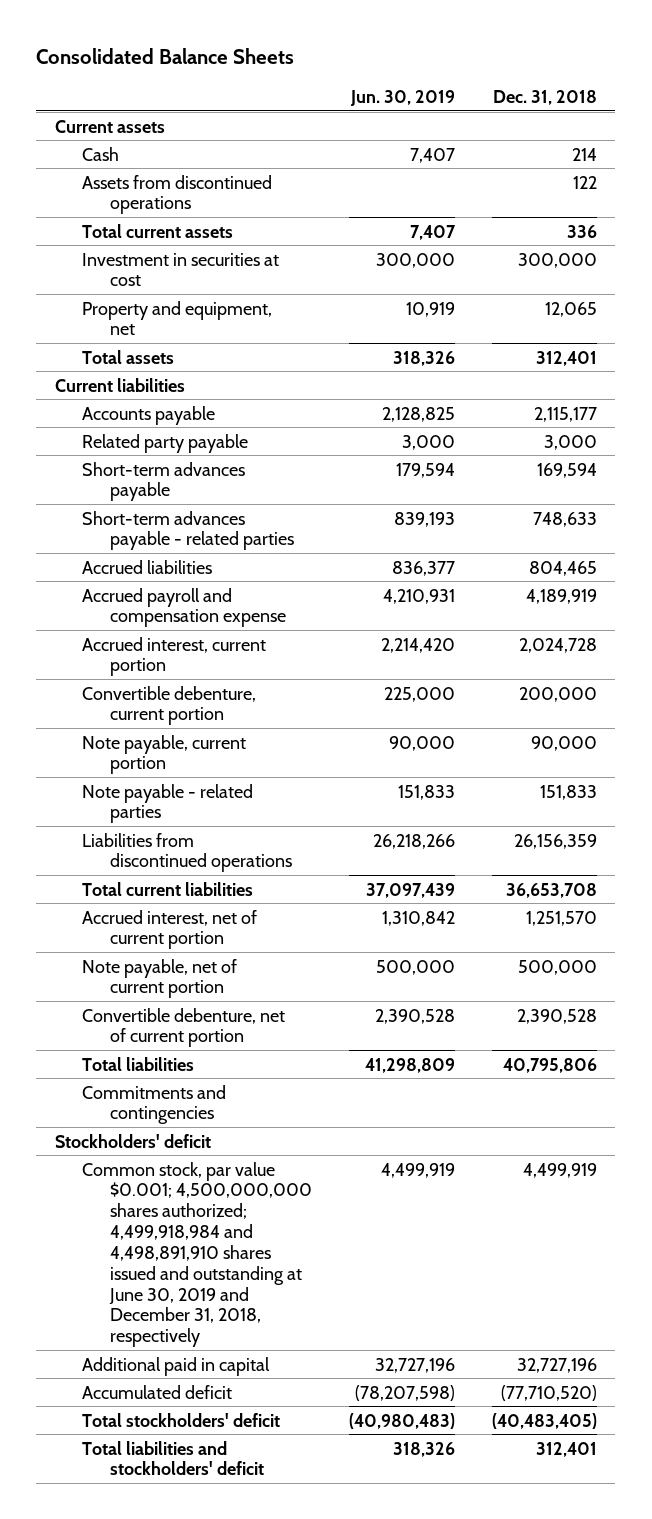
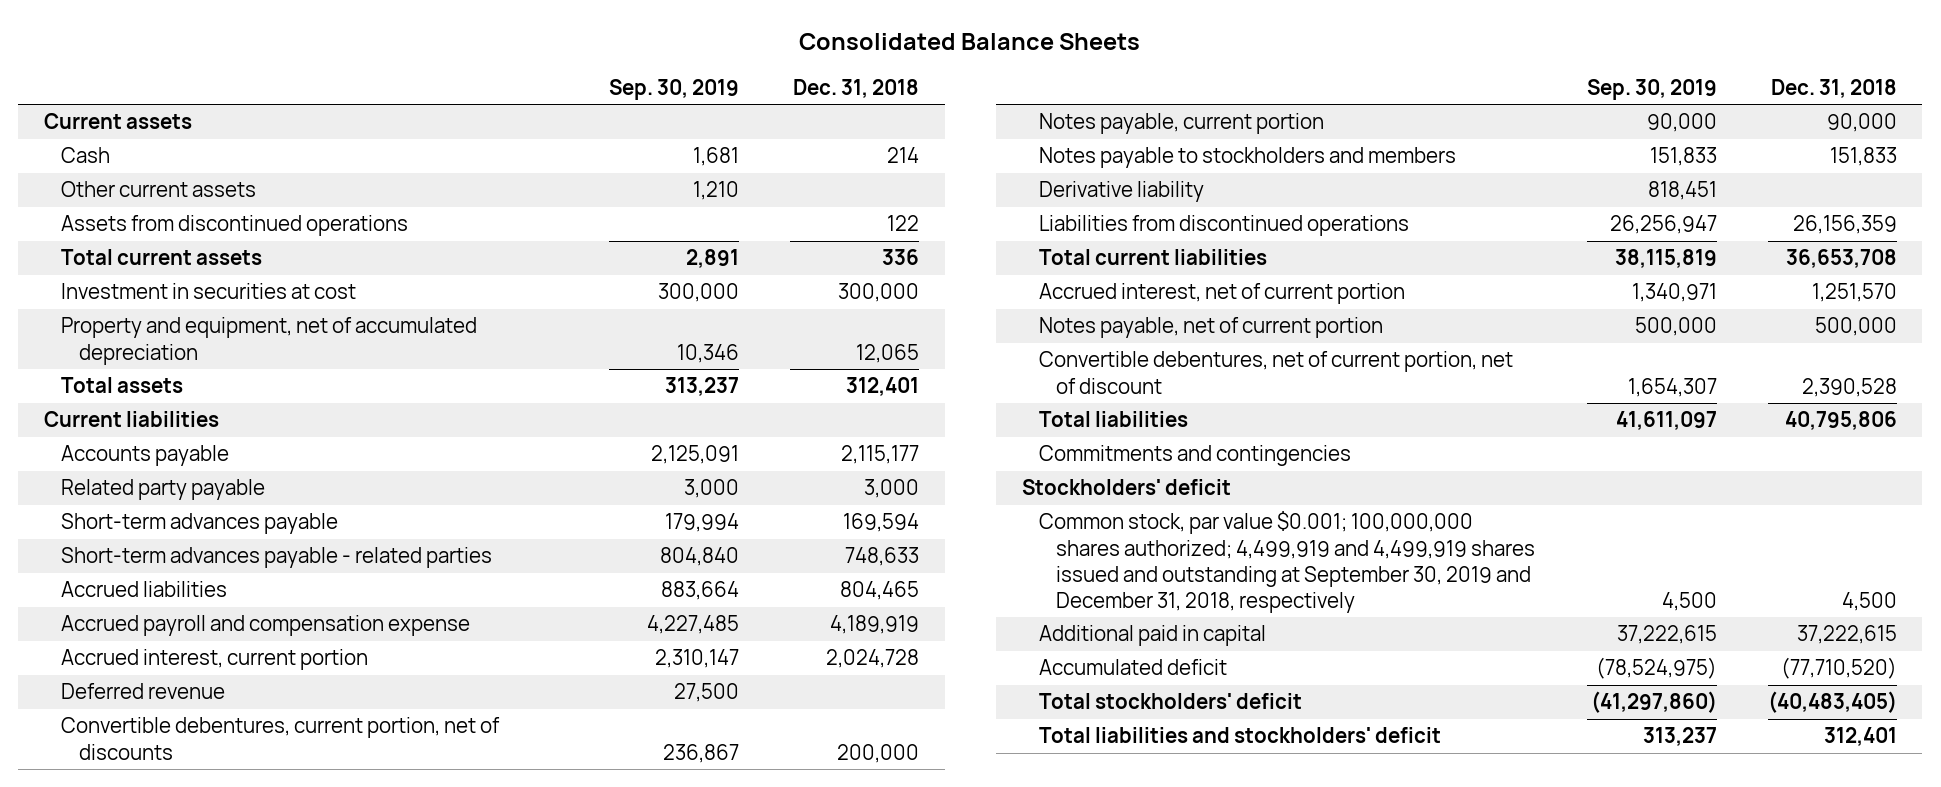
[349,89,455,106] Jun. 30, 2019 -> none
none -> [608,78,739,100] Sep. 30, 2019
none -> [61,181,257,198] Other current assets
[82,300,273,336] Property and equipment, net -> [61,317,478,365] Property and equipment, net of accumulated depreciation
none -> [61,683,226,700] Deferred revenue
[82,685,257,726] Convertible debenture, current portion -> [61,717,501,760] Convertible debentures, current portion, net of discounts
[82,734,247,775] Note payable, current portion -> [1038,113,1324,135] Notes payable, current portion
[82,783,254,824] Note payable - related parties -> [1038,147,1456,169] Notes payable to stockholders and members
none -> [1038,181,1204,203] Derivative liability
[82,958,238,999] Note payable, net of current portion -> [1038,317,1383,339] Notes payable, net of current portion
[82,1007,286,1048] Convertible debenture, net of current portion -> [1038,351,1513,394] Convertible debentures, net of current portion, net of discount
[82,1161,312,1348] Common stock, par value $0.001; 4,500,000,000 shares authorized; 4,499,918,984 and 4,498,891,910 shares issued and outstanding at June 30, 2019 and December 31, 2018, respectively -> [1038,511,1536,613] Common stock, par value $0.001; 100,000,000 shares authorized; 4,499,919 and 4,499,919 shares issued and outstanding at September 30, 2019 and December 31, 2018, respectively
[522,1162,597,1178] 4,499,919 -> [1841,591,1897,611] 4,500
[516,1357,597,1373] 32,727,196 -> [1796,625,1897,645] 37,222,615

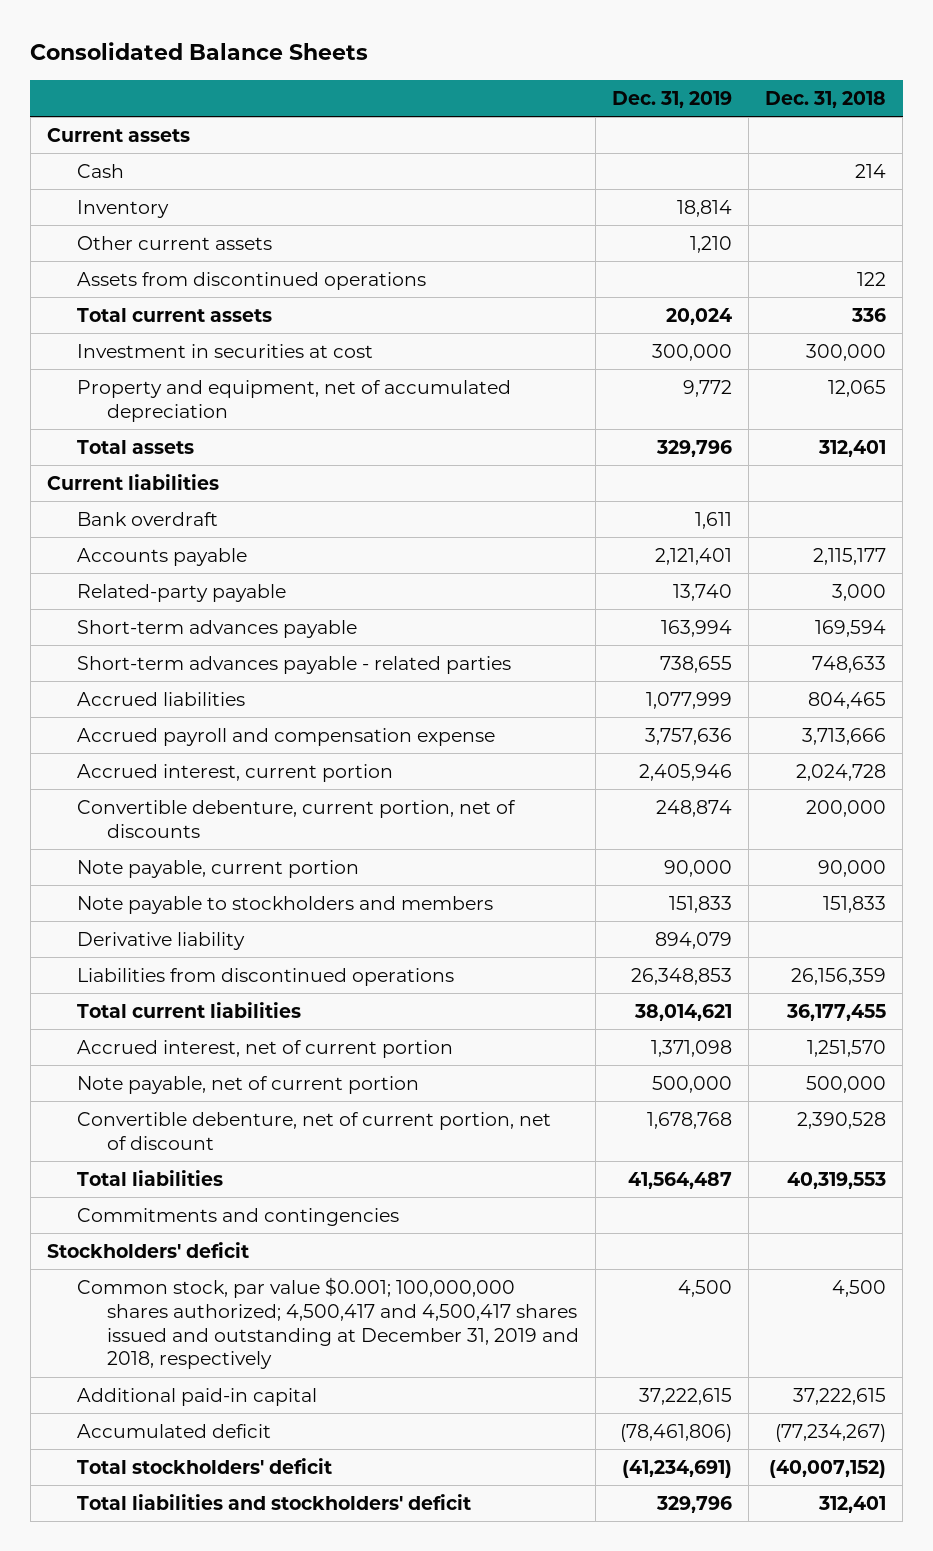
[608,78,739,100] Sep. 30, 2019 -> none
none -> [611,90,732,108] Dec. 31, 2019
none -> [76,199,169,218] Inventory
none -> [76,511,218,526] Bank overdraft
[61,479,266,501] Related party payable -> [76,583,286,602] Related-party payable
[830,615,920,635] 4,189,919 -> [802,727,887,745] 3,713,666
[61,683,226,700] Deferred revenue -> none
[61,717,501,760] Convertible debentures, current portion, net of discounts -> [76,799,516,838] Convertible debenture, current portion, net of discounts
[1038,113,1324,135] Notes payable, current portion -> [76,859,359,878] Note payable, current portion
[1038,147,1456,169] Notes payable to stockholders and members -> [76,895,493,914] Note payable to stockholders and members
[1785,249,1897,269] 36,653,708 -> [786,1003,887,1021] 36,177,455
[1038,317,1383,339] Notes payable, net of current portion -> [76,1075,419,1094] Note payable, net of current portion
[1038,351,1513,394] Convertible debentures, net of current portion, net of discount -> [76,1111,551,1150] Convertible debenture, net of current portion, net of discount
[1784,411,1897,431] 40,795,806 -> [787,1171,887,1189] 40,319,553
[1038,511,1536,613] Common stock, par value $0.001; 100,000,000 shares authorized; 4,499,919 and 4,499,919 shares issued and outstanding at September 30, 2019 and December 31, 2018, respectively -> [76,1276,579,1370] Common stock, par value $0.001; 100,000,000 shares authorized; 4,500,417 and 4,500,417 shares issued and outstanding at December 31, 2019 and 2018, respectively
[1038,625,1266,647] Additional paid in capital -> [76,1387,317,1406] Additional paid-in capital
[1780,657,1897,680] (77,710,520) -> [775,1423,887,1442] (77,234,267)
[1767,691,1897,714] (40,483,405) -> [769,1459,887,1478] (40,007,152)

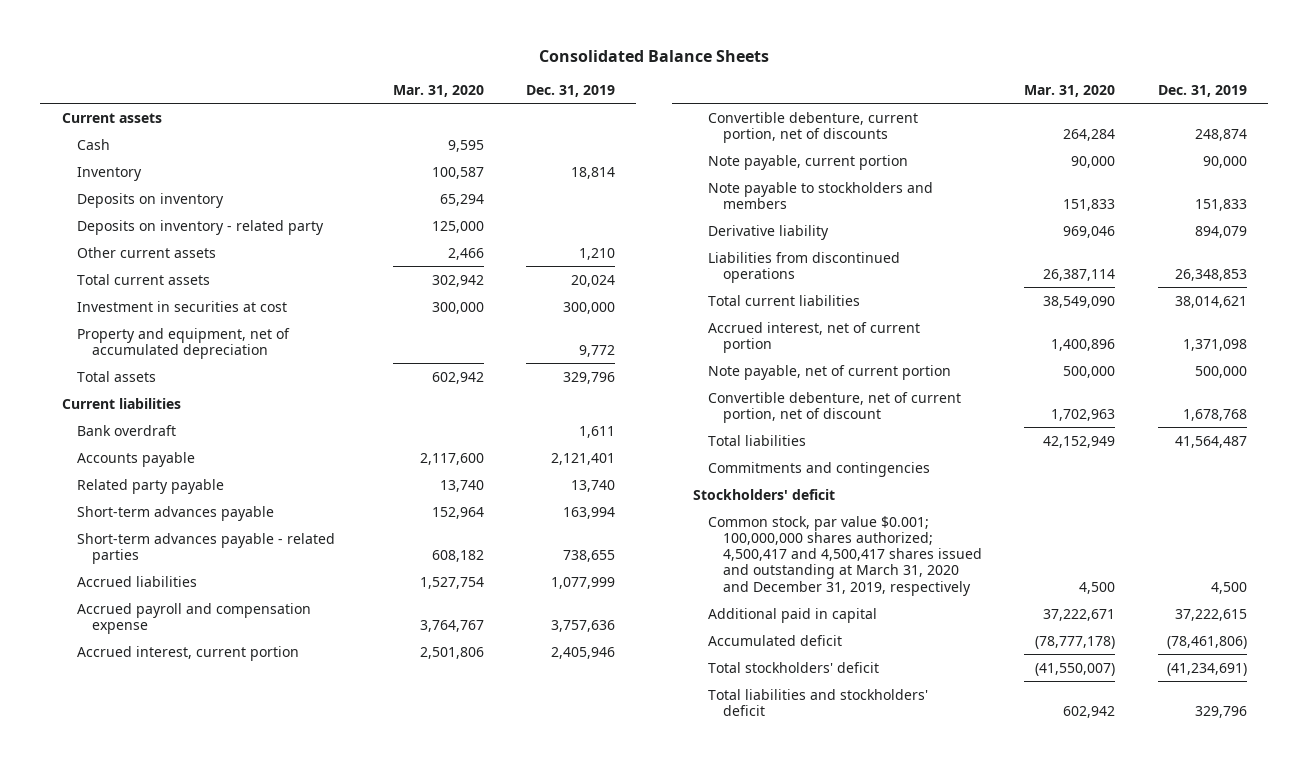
[765,90,887,108] Dec. 31, 2018 -> none
none -> [392,84,484,97] Mar. 31, 2020
none -> [76,192,224,208] Deposits on inventory
none -> [76,219,324,235] Deposits on inventory - related party
[76,271,426,290] Assets from discontinued operations -> none
[76,583,286,602] Related-party payable -> [76,478,224,494] Related party payable
[76,1276,579,1370] Common stock, par value $0.001; 100,000,000 shares authorized; 4,500,417 and 4,500,417 shares issued and outstanding at December 31, 2019 and 2018, respectively -> [707,515,982,596] Common stock, par value $0.001; 100,000,000 shares authorized; 4,500,417 and 4,500,417 shares issued and outstanding at March 31, 2020 and December 31, 2019, respectively
[76,1387,317,1406] Additional paid-in capital -> [707,607,877,623] Additional paid in capital

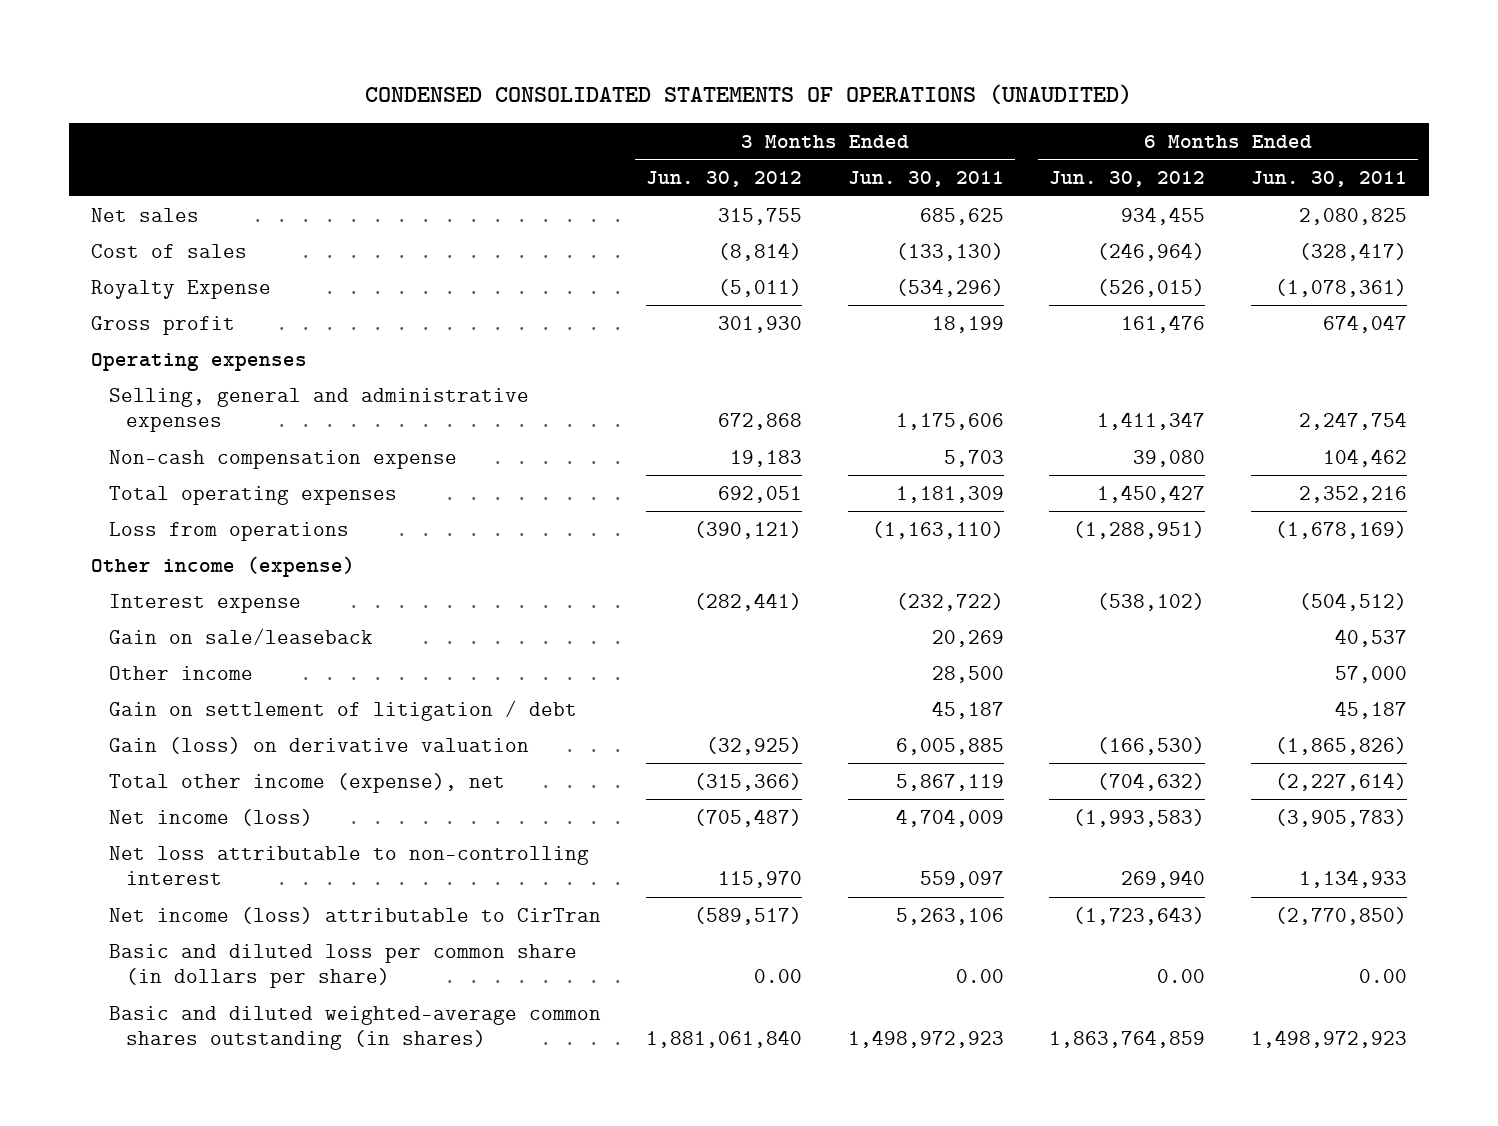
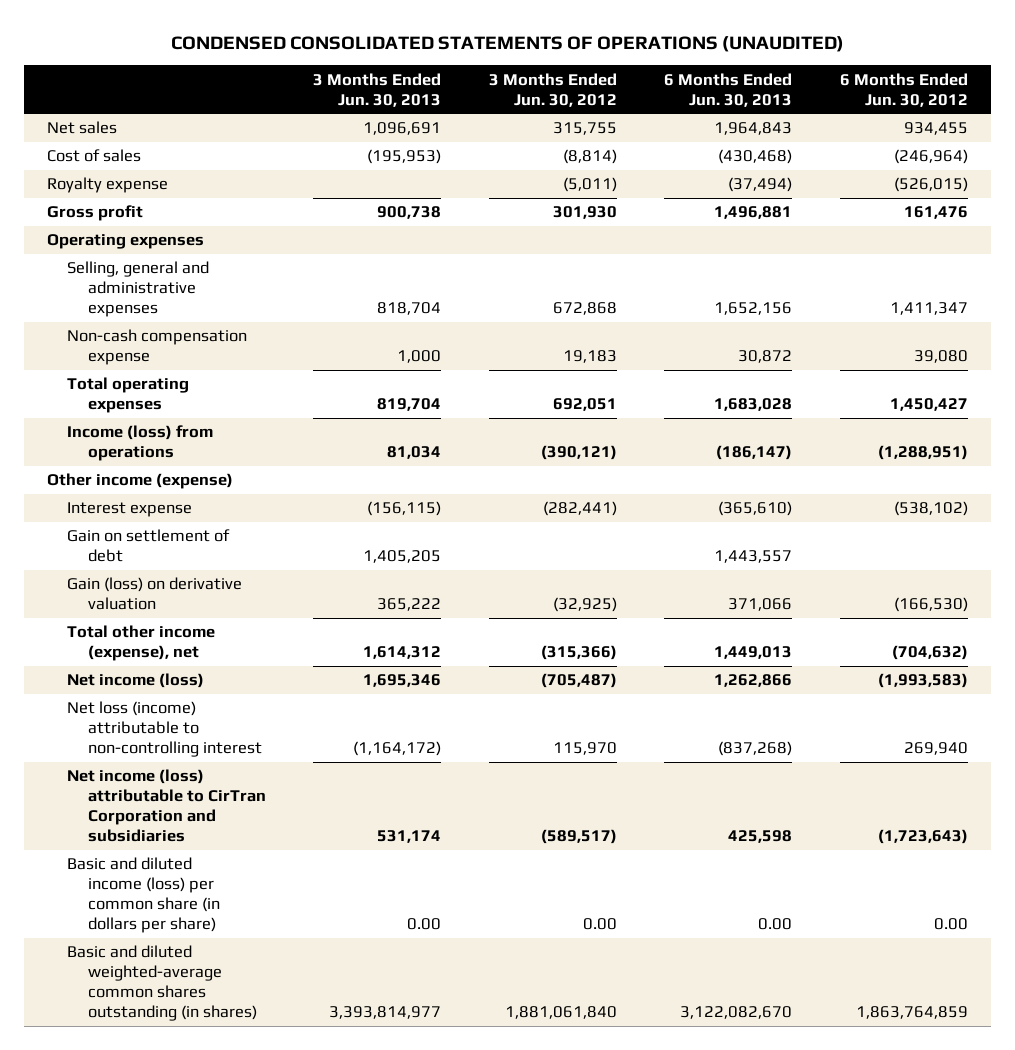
[847,170,1004,187] Jun. 30, 2011 -> none
[1250,170,1407,187] Jun. 30, 2011 -> none
none -> [313,72,442,107] 3 Months Ended Jun. 30, 2013
none -> [664,72,793,107] 6 Months Ended Jun. 30, 2013
[91,279,272,299] Royalty Expense -> [47,177,169,194] Royalty expense
[108,521,349,541] Loss from operations -> [67,425,214,462] Income (loss) from operations
[108,627,373,645] Gain on sale/leaseback -> none
[108,665,253,680] Other income -> none
[108,699,577,721] Gain on settlement of litigation / debt -> [67,529,231,563] Gain on settlement of debt
[108,845,589,885] Net loss attributable to non-controlling interest -> [67,701,262,758] Net loss (income) attributable to non-controlling interest
[108,906,601,924] Net income (loss) attributable to CirTran -> [67,769,266,843] Net income (loss) attributable to CirTran Corporation and subsidiaries
[108,943,577,988] Basic and diluted loss per common share (in dollars per share) -> [67,857,220,934] Basic and diluted income (loss) per common share (in dollars per share)

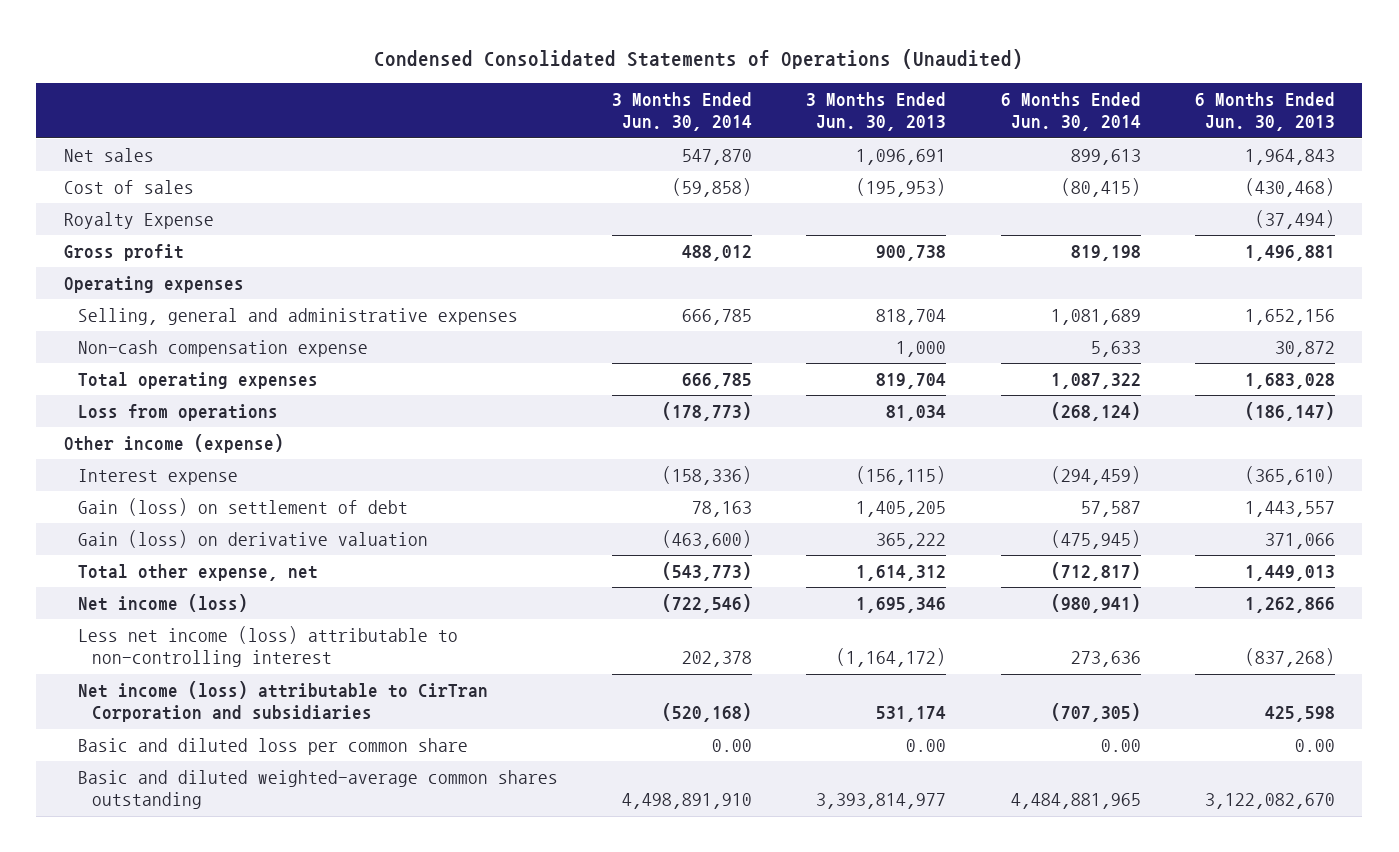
[170,36,844,53] CONDENSED CONSOLIDATED STATEMENTS OF OPERATIONS (UNAUDITED) -> [374,48,1024,69] Condensed Consolidated Statements of Operations (Unaudited)
[488,72,617,107] 3 Months Ended Jun. 30, 2012 -> none
[839,72,968,107] 6 Months Ended Jun. 30, 2012 -> none
none -> [611,92,752,132] 3 Months Ended Jun. 30, 2014
none -> [1000,92,1141,132] 6 Months Ended Jun. 30, 2014
[47,177,169,194] Royalty expense -> [63,211,214,229] Royalty Expense
[67,425,214,462] Income (loss) from operations -> [77,403,278,421] Loss from operations
[67,529,231,563] Gain on settlement of debt -> [77,497,408,516] Gain (loss) on settlement of debt
[67,625,216,662] Total other income (expense), net -> [77,563,318,581] Total other expense, net
[67,701,262,758] Net loss (income) attributable to non-controlling interest -> [77,625,458,668] Less net income (loss) attributable to non-controlling interest
[67,857,220,934] Basic and diluted income (loss) per common share (in dollars per share) -> [77,737,468,755] Basic and diluted loss per common share
[67,945,257,1022] Basic and diluted weighted-average common shares outstanding (in shares) -> [77,769,558,810] Basic and diluted weighted-average common shares outstanding

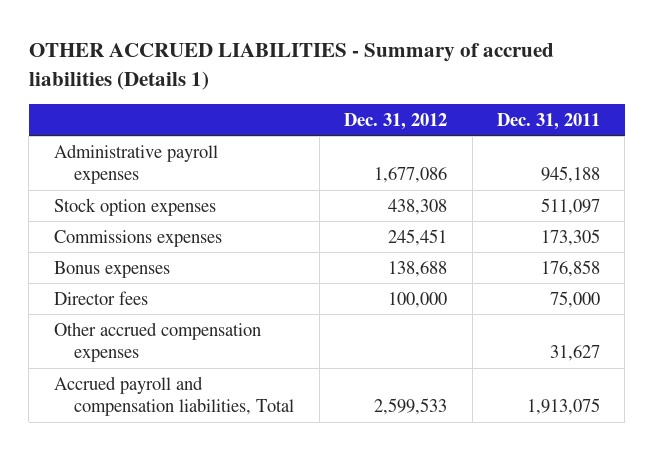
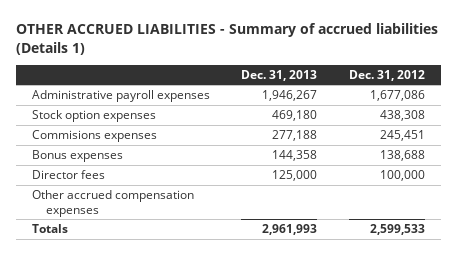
[496,112,600,130] Dec. 31, 2011 -> none
none -> [241,69,318,81] Dec. 31, 2013
[53,229,222,247] Commissions expenses -> [31,129,157,142] Commisions expenses
[53,375,295,417] Accrued payroll and compensation liabilities, Total -> [31,223,68,233] Totals

